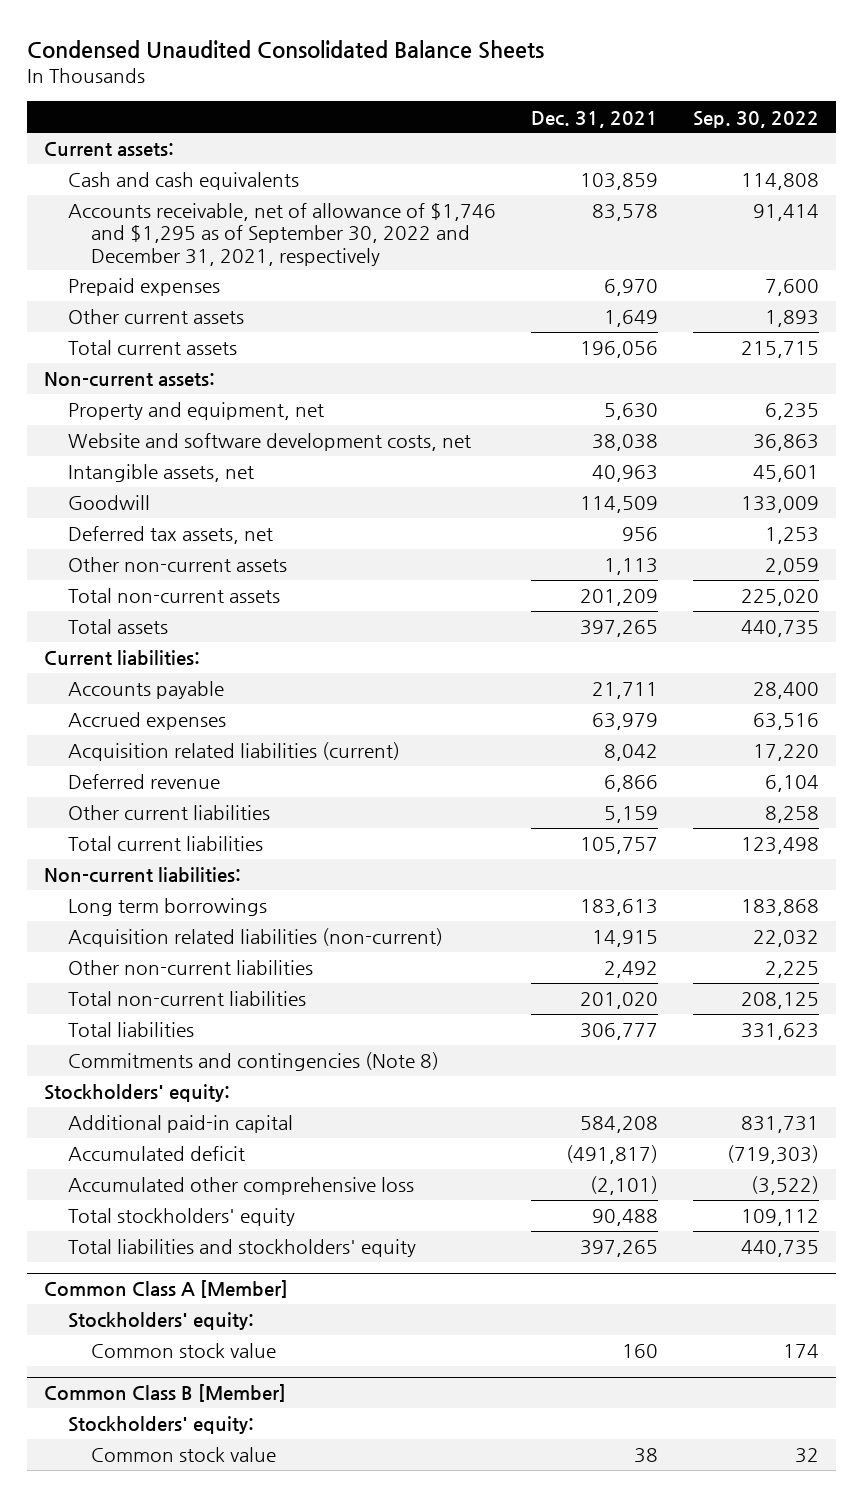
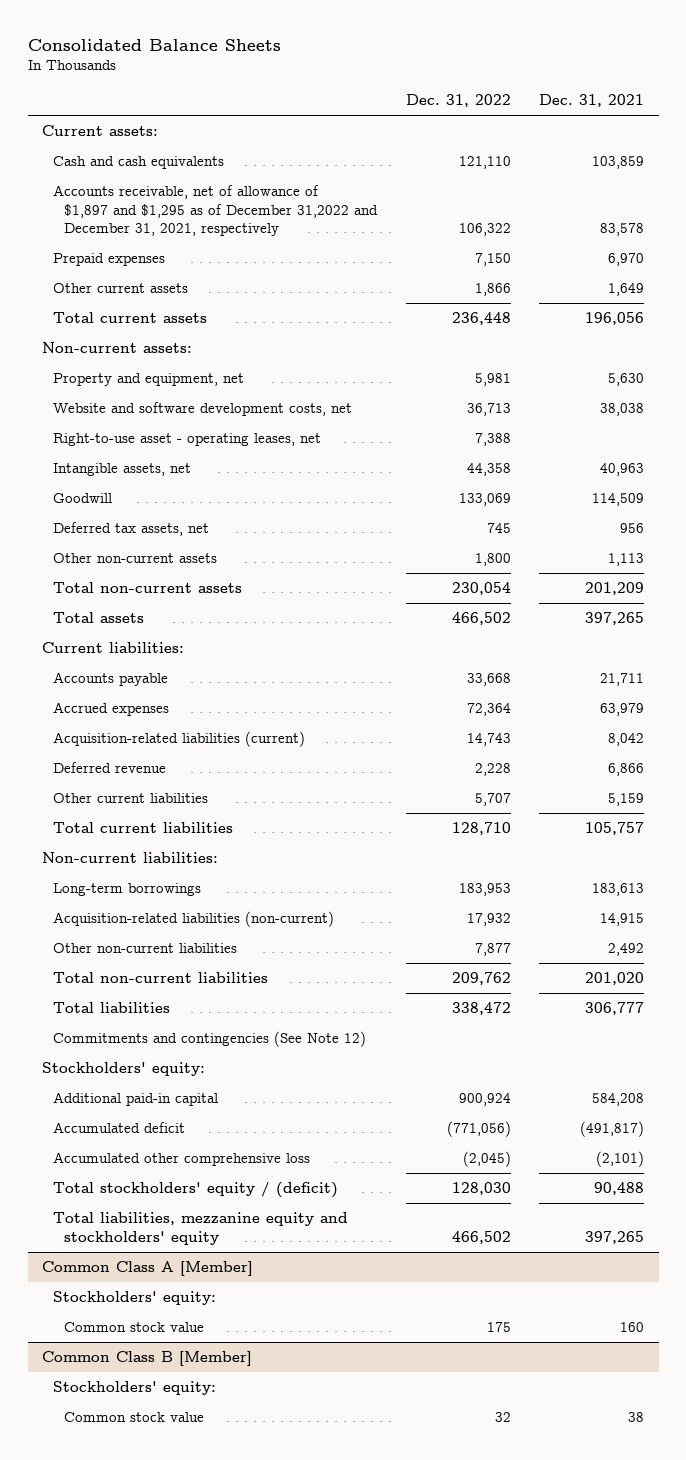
[26,39,544,59] Condensed Unaudited Consolidated Balance Sheets -> [27,38,281,51] Consolidated Balance Sheets
[692,110,819,128] Sep. 30, 2022 -> none
none -> [405,94,511,108] Dec. 31, 2022
[67,203,496,266] Accounts receivable, net of allowance of $1,746 and $1,295 as of September 30, 2022 and December 31, 2021, respectively -> [53,185,379,237] Accounts receivable, net of allowance of $1,897 and $1,295 as of December 31,2022 and December 31, 2021, respectively
none -> [53,433,322,447] Right-to-use asset - operating leases, net
[67,742,400,762] Acquisition related liabilities (current) -> [53,731,306,748] Acquisition-related liabilities (current)
[67,898,267,917] Long term borrowings -> [53,883,202,897] Long-term borrowings
[67,928,443,948] Acquisition related liabilities (non-current) -> [53,911,335,928] Acquisition-related liabilities (non-current)
[67,1052,439,1072] Commitments and contingencies (Note 8) -> [53,1031,367,1048] Commitments and contingencies (See Note 12)
[67,1208,295,1227] Total stockholders' equity -> [53,1182,339,1199] Total stockholders' equity / (deficit)
[67,1239,416,1258] Total liabilities and stockholders' equity -> [53,1212,349,1245] Total liabilities, mezzanine equity and stockholders' equity

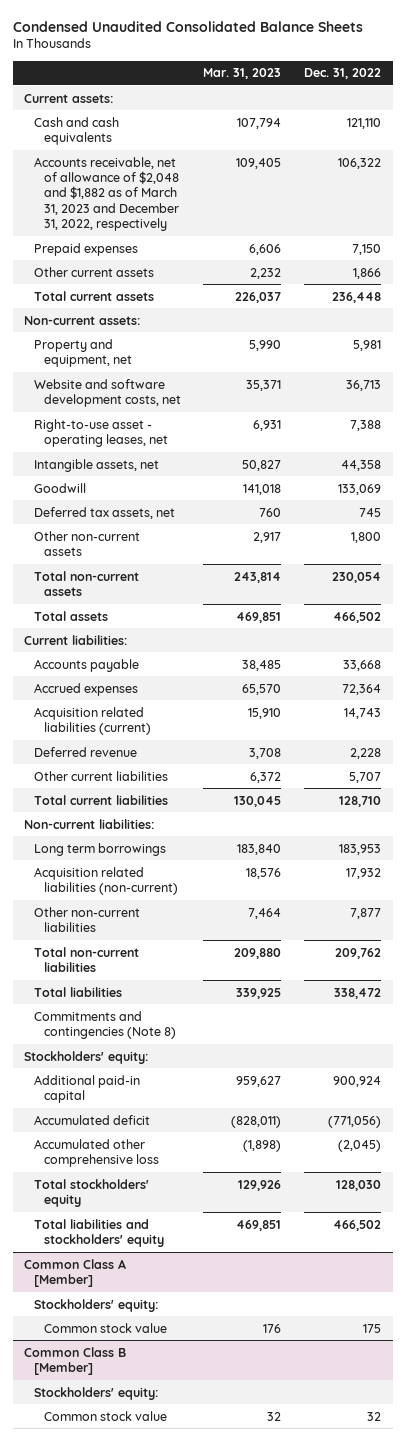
[27,38,281,51] Consolidated Balance Sheets -> [12,20,363,32] Condensed Unaudited Consolidated Balance Sheets
[539,94,645,108] Dec. 31, 2021 -> none
none -> [203,68,282,80] Mar. 31, 2023
[53,185,379,237] Accounts receivable, net of allowance of $1,897 and $1,295 as of December 31,2022 and December 31, 2021, respectively -> [33,156,179,232] Accounts receivable, net of allowance of $2,048 and $1,882 as of March 31, 2023 and December 31, 2022, respectively
[53,731,306,748] Acquisition-related liabilities (current) -> [33,706,151,736] Acquisition related liabilities (current)
[53,883,202,897] Long-term borrowings -> [33,842,166,856] Long term borrowings
[53,911,335,928] Acquisition-related liabilities (non-current) -> [33,866,178,896] Acquisition related liabilities (non-current)
[53,1031,367,1048] Commitments and contingencies (See Note 12) -> [33,1010,176,1040] Commitments and contingencies (Note 8)
[53,1182,339,1199] Total stockholders' equity / (deficit) -> [33,1178,149,1208] Total stockholders' equity
[53,1212,349,1245] Total liabilities, mezzanine equity and stockholders' equity -> [33,1218,164,1248] Total liabilities and stockholders' equity

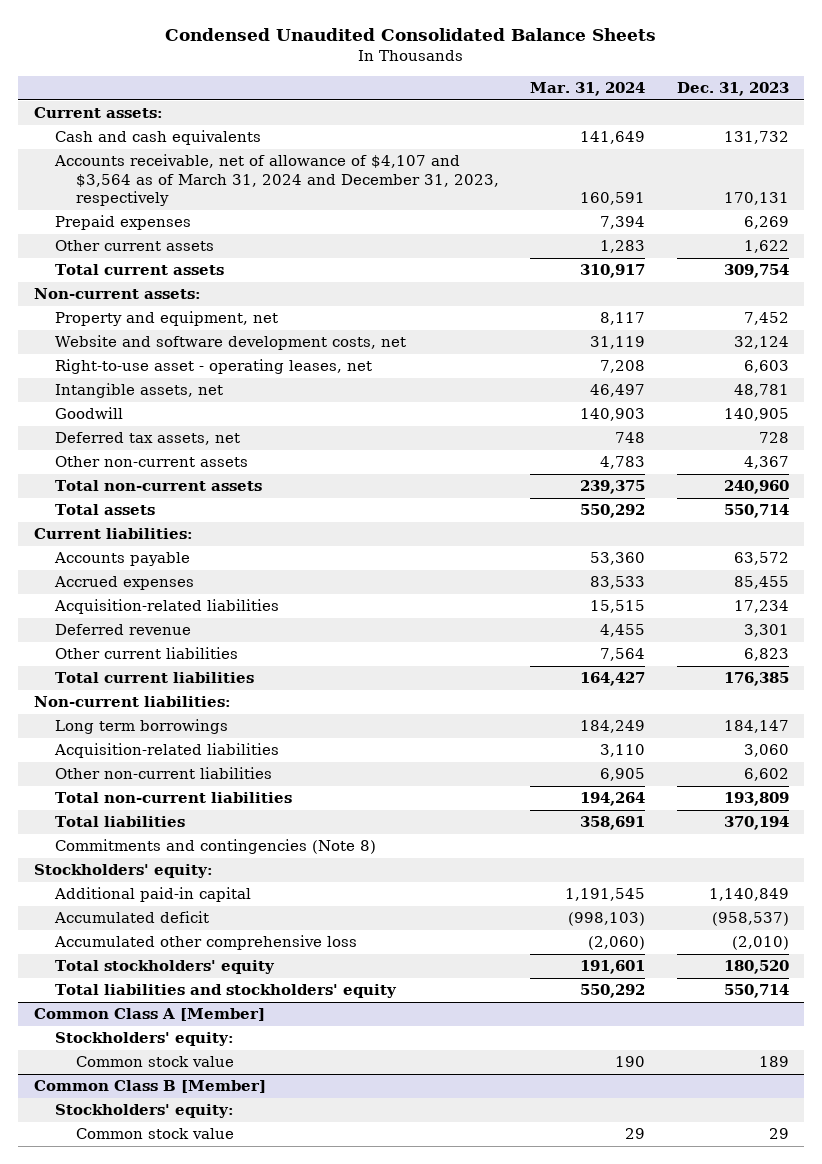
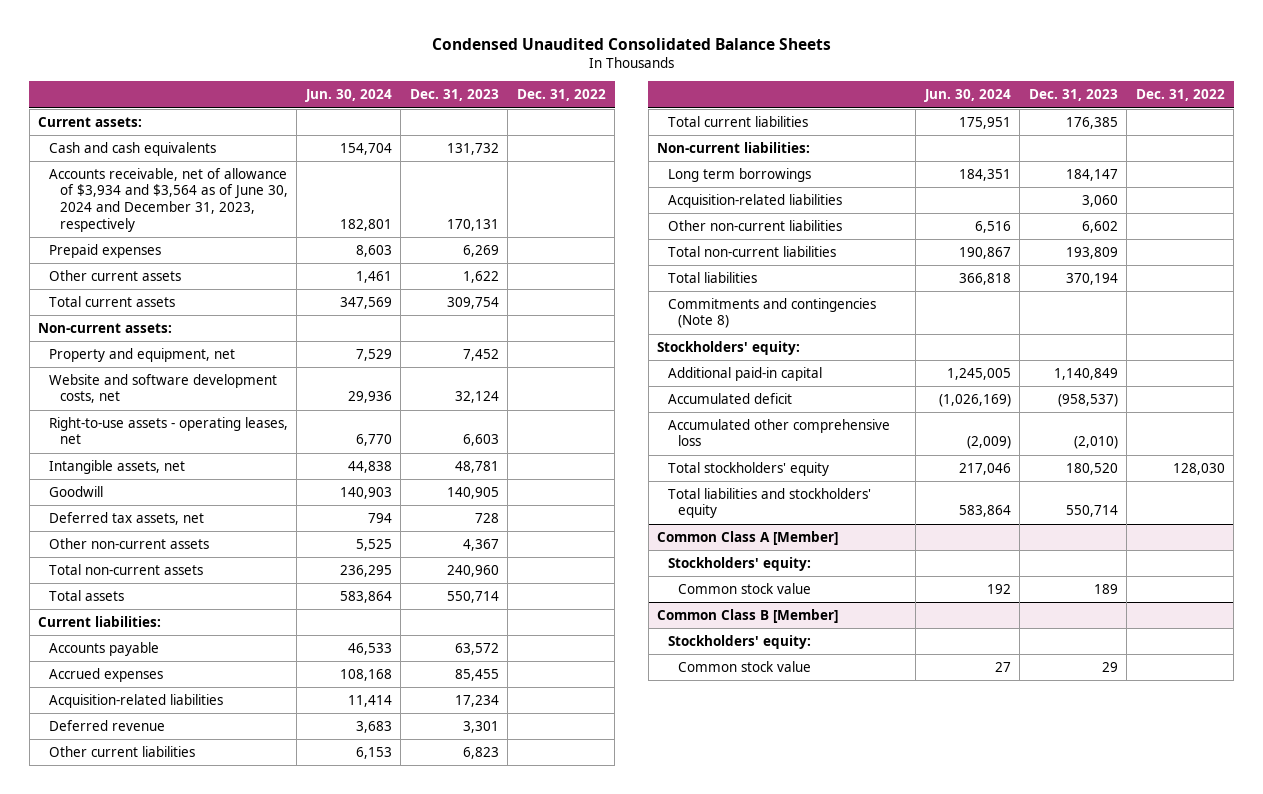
[530,82,646,97] Mar. 31, 2024 -> none
none -> [304,89,392,103] Jun. 30, 2024
none -> [516,89,606,102] Dec. 31, 2022
[53,154,500,207] Accounts receivable, net of allowance of $4,107 and $3,564 as of March 31, 2024 and December 31, 2023, respectively -> [48,167,288,232] Accounts receivable, net of allowance of $3,934 and $3,564 as of June 30, 2024 and December 31, 2023, respectively
[54,359,372,375] Right-to-use asset - operating leases, net -> [48,416,288,445] Right-to-use assets - operating leases, net

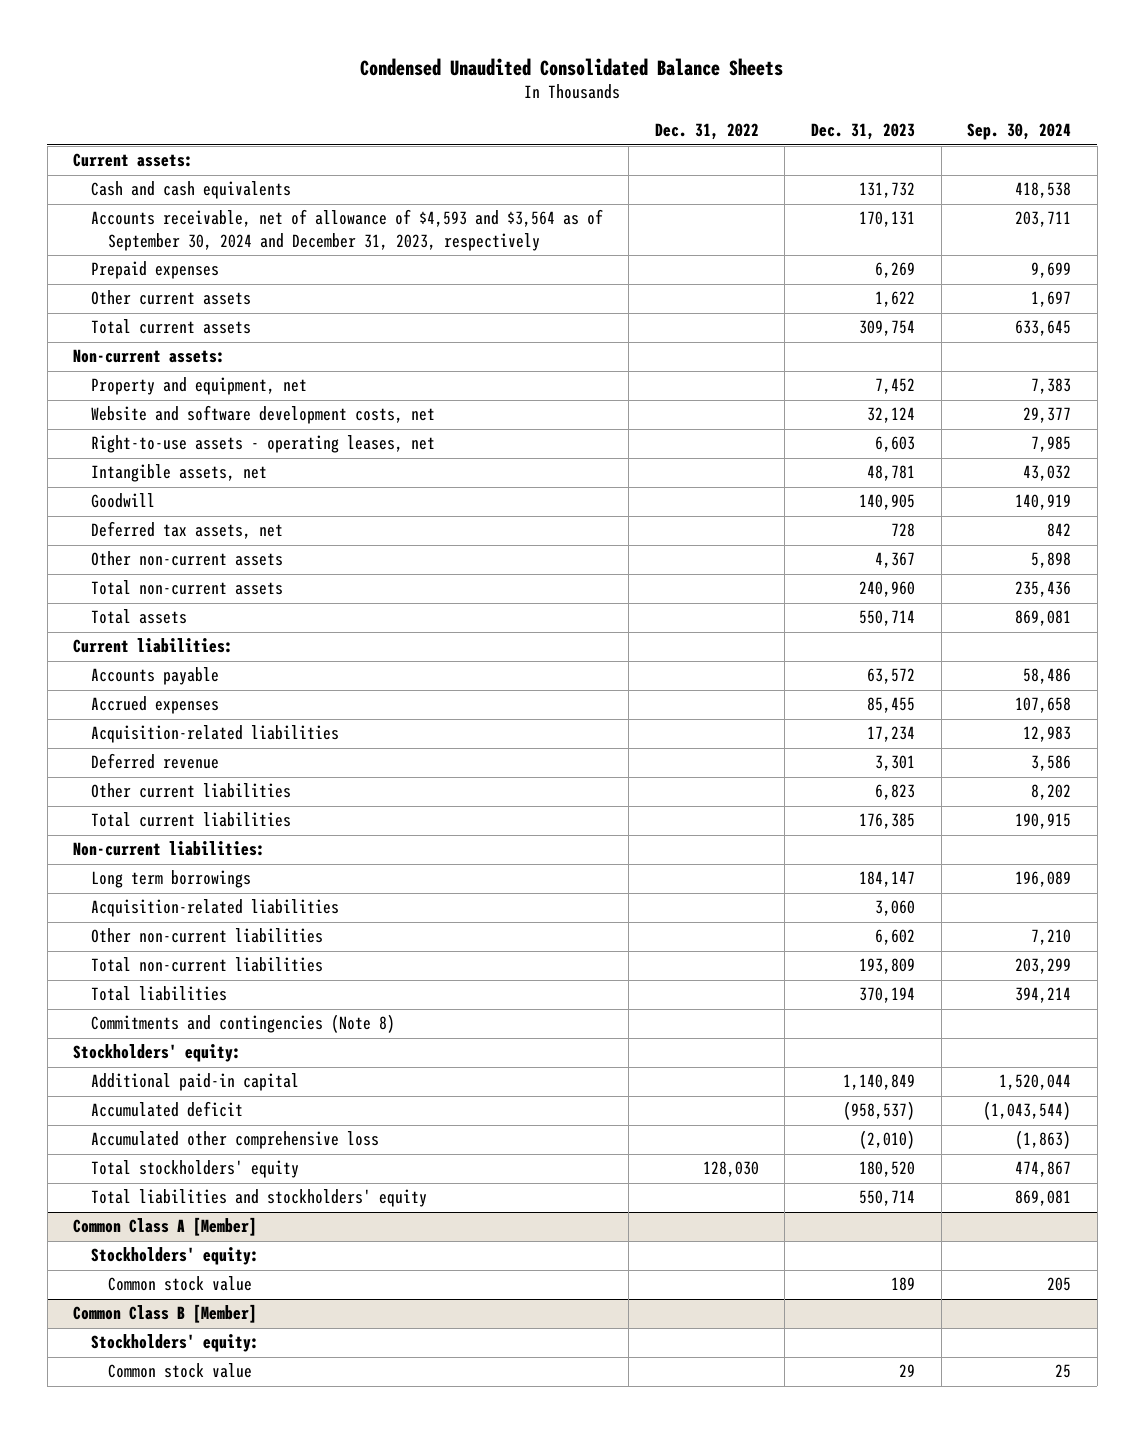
[304,89,392,103] Jun. 30, 2024 -> none
none -> [967,123,1072,141] Sep. 30, 2024
[48,167,288,232] Accounts receivable, net of allowance of $3,934 and $3,564 as of June 30, 2024 and December 31, 2023, respectively -> [90,209,603,251] Accounts receivable, net of allowance of $4,593 and $3,564 as of September 30, 2024 and December 31, 2023, respectively

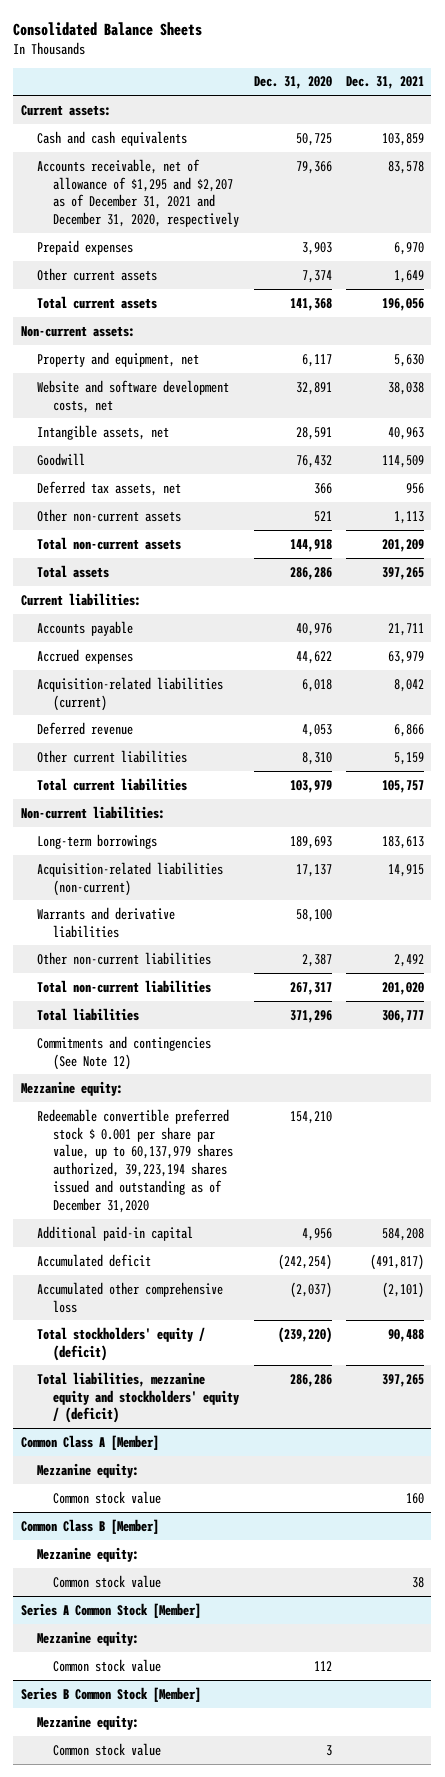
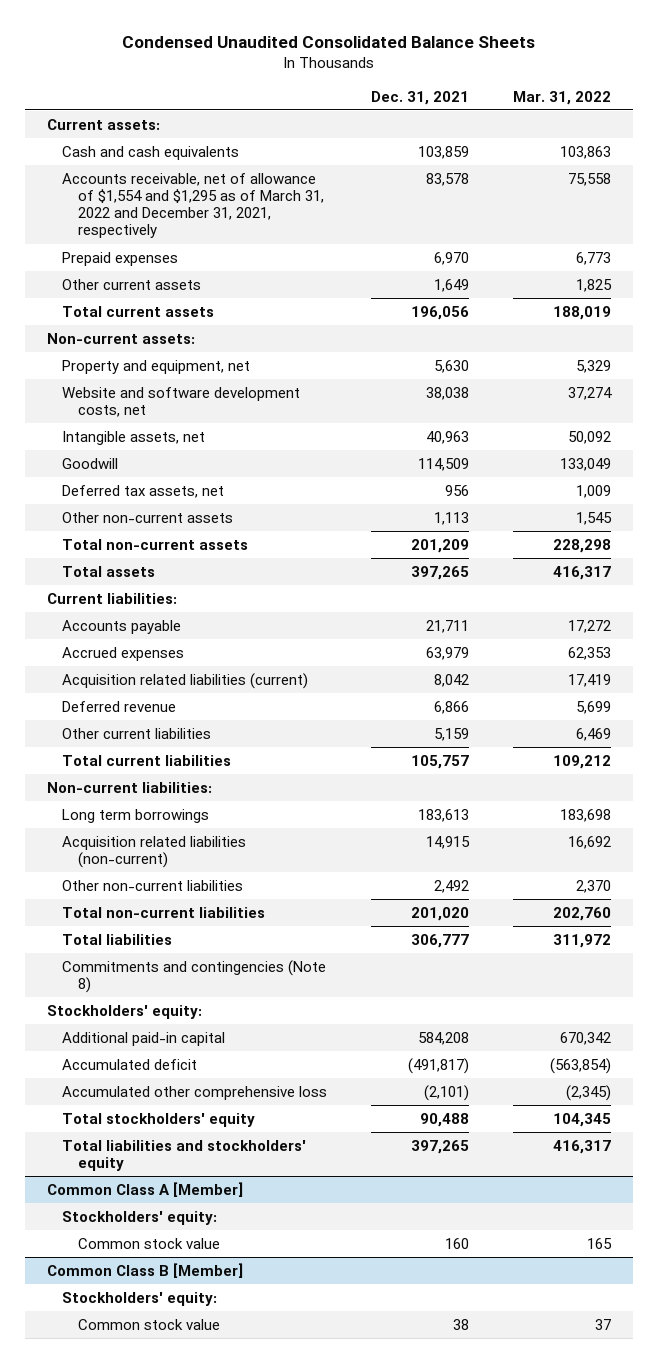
[13,21,203,36] Consolidated Balance Sheets -> [121,35,535,48] Condensed Unaudited Consolidated Balance Sheets
[253,76,332,90] Dec. 31, 2020 -> none
none -> [512,90,611,105] Mar. 31, 2022
[36,158,240,228] Accounts receivable, net of allowance of $1,295 and $2,207 as of December 31, 2021 and December 31, 2020, respectively -> [62,172,324,239] Accounts receivable, net of allowance of $1,554 and $1,295 as of March 31, 2022 and December 31, 2021, respectively
[36,676,223,711] Acquisition-related liabilities (current) -> [62,672,309,689] Acquisition related liabilities (current)
[36,906,175,938] Warrants and derivative liabilities -> none
[36,833,157,849] Long-term borrowings -> [62,808,210,823] Long term borrowings
[36,861,223,896] Acquisition-related liabilities (non-current) -> [62,835,247,869] Acquisition related liabilities (non-current)
[36,1108,234,1214] Redeemable convertible preferred stock $ 0.001 per share par value, up to 60,137,979 shares authorized, 39,223,194 shares issued and outstanding as of December 31,2020 -> none
[36,1035,211,1070] Commitments and contingencies (See Note 12) -> [62,959,327,994] Commitments and contingencies (Note 8)
[20,1080,123,1096] Mezzanine equity: -> [46,1004,202,1019] Stockholders' equity:
[36,1326,205,1361] Total stockholders' equity / (deficit) -> [62,1112,256,1127] Total stockholders' equity
[36,1371,240,1424] Total liabilities, mezzanine equity and stockholders' equity / (deficit) -> [62,1139,307,1172] Total liabilities and stockholders' equity
[36,1462,139,1478] Mezzanine equity: -> [62,1210,218,1225] Stockholders' equity:
[36,1546,139,1562] Mezzanine equity: -> [62,1291,218,1306] Stockholders' equity:
[20,1602,201,1618] Series A Common Stock [Member] -> none
[36,1630,139,1646] Mezzanine equity: -> none
[53,1658,162,1672] Common stock value -> none
[20,1686,201,1702] Series B Common Stock [Member] -> none
[36,1714,139,1730] Mezzanine equity: -> none
[53,1742,162,1756] Common stock value -> none

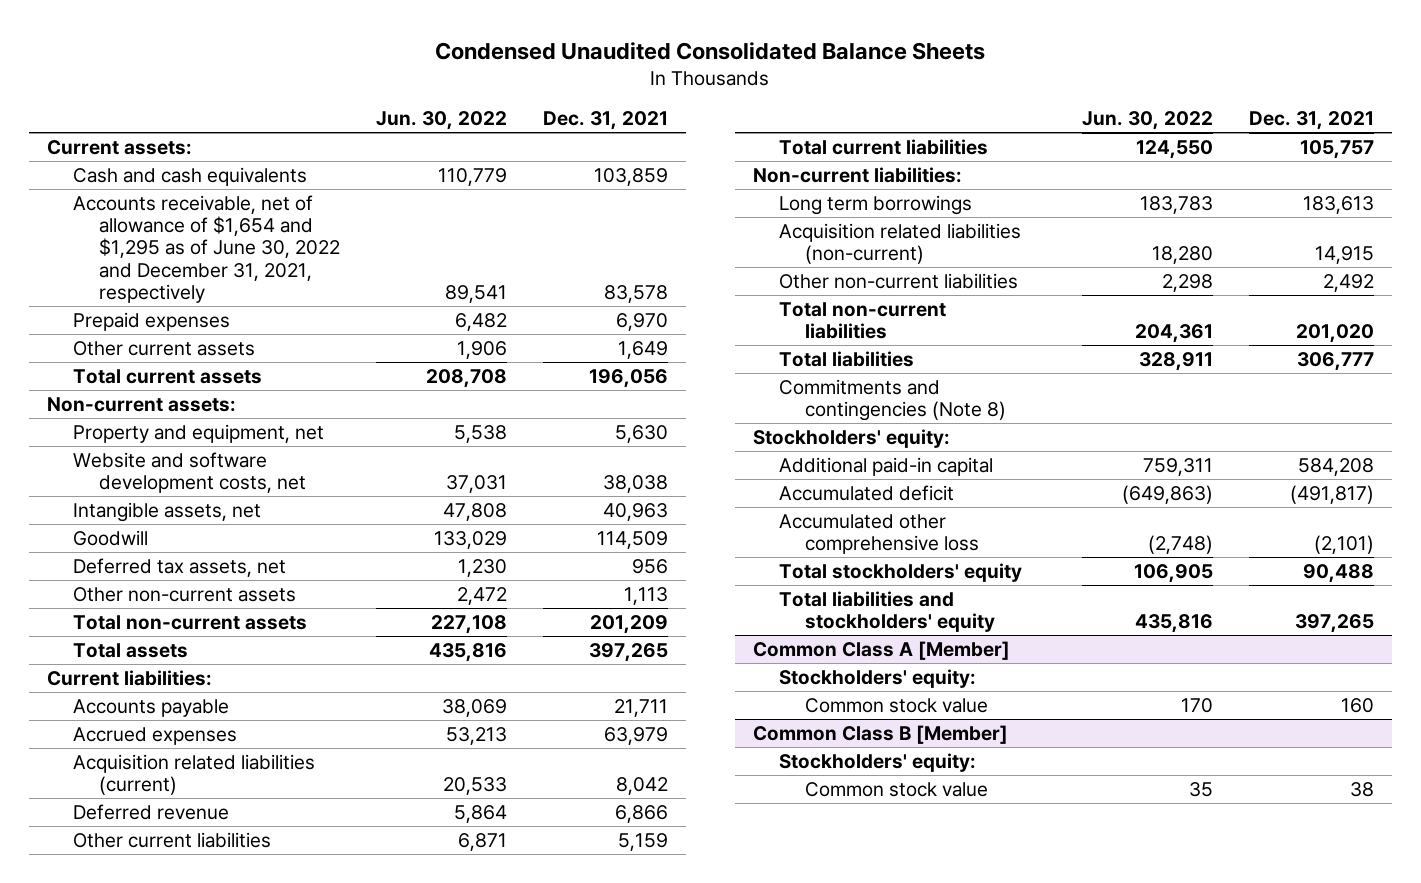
[512,90,611,105] Mar. 31, 2022 -> none
none -> [375,111,507,131] Jun. 30, 2022
[62,172,324,239] Accounts receivable, net of allowance of $1,554 and $1,295 as of March 31, 2022 and December 31, 2021, respectively -> [72,194,340,304] Accounts receivable, net of allowance of $1,654 and $1,295 as of June 30, 2022 and December 31, 2021, respectively

